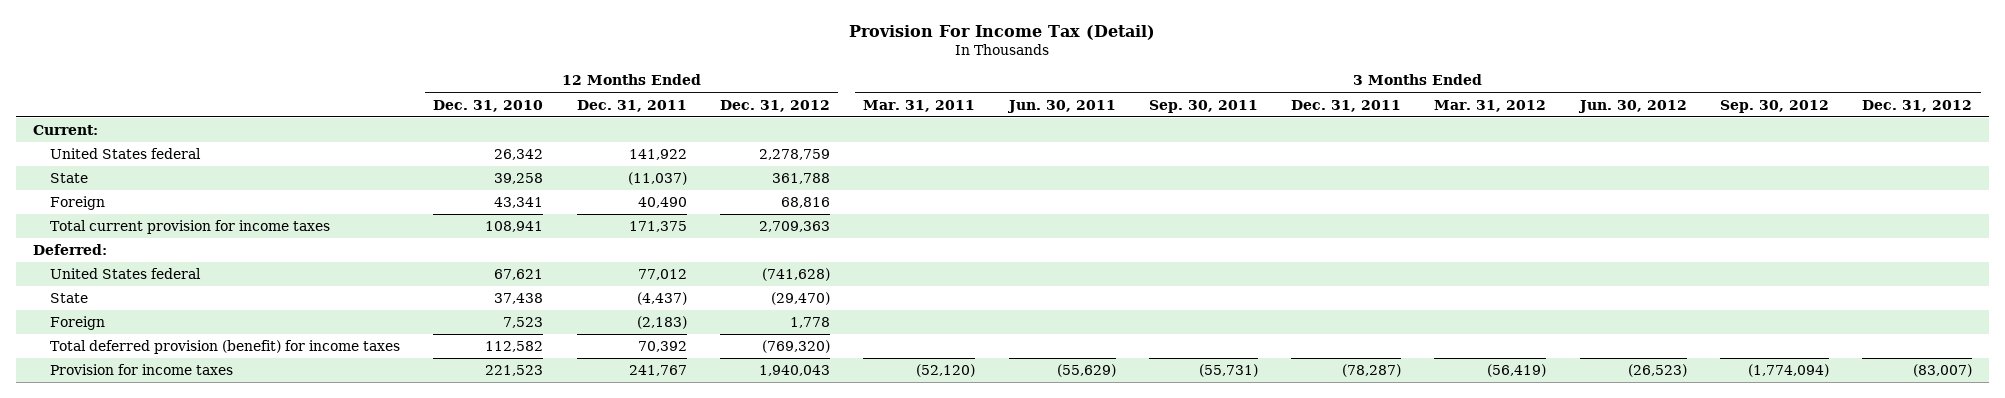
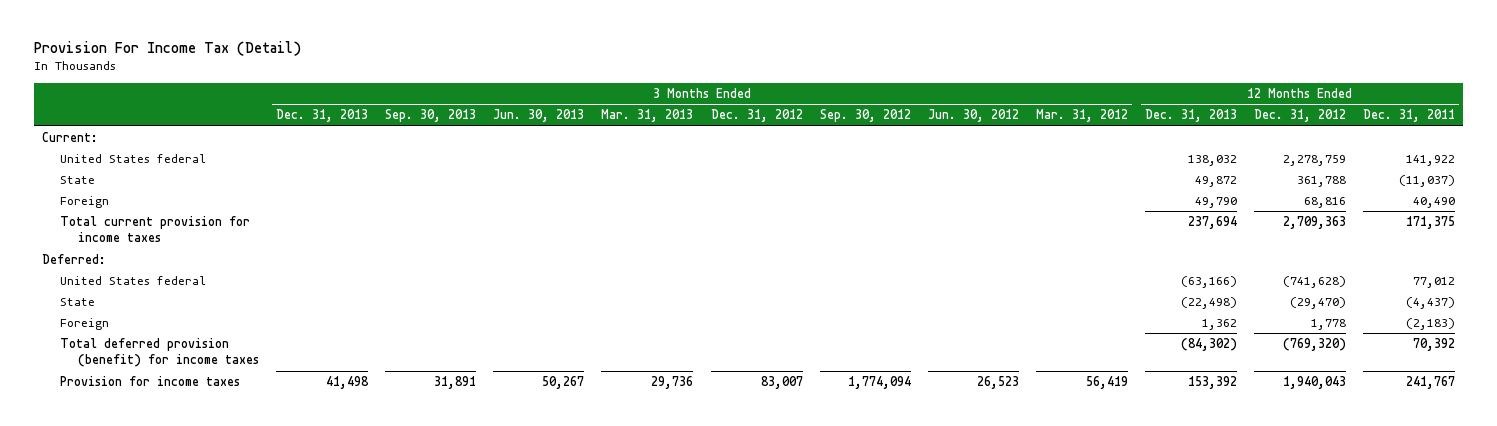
[433,99,544,112] Dec. 31, 2010 -> none
[863,99,976,112] Mar. 31, 2011 -> none
[1006,99,1116,113] Jun. 30, 2011 -> none
[1148,99,1258,113] Sep. 30, 2011 -> none
[1291,99,1402,112] Dec. 31, 2011 -> none
none -> [276,109,369,123] Dec. 31, 2013
none -> [385,109,477,123] Sep. 30, 2013
none -> [493,109,585,123] Jun. 30, 2013
none -> [601,109,694,123] Mar. 31, 2013
none -> [1144,109,1237,123] Dec. 31, 2013
[1487,364,1547,378] (56,419) -> [1085,375,1128,389] 56,419
[1627,364,1687,378] (26,523) -> [976,375,1019,389] 26,523
[1747,364,1829,378] (1,774,094) -> [847,375,911,389] 1,774,094
[1913,364,1973,378] (83,007) -> [760,375,803,389] 83,007

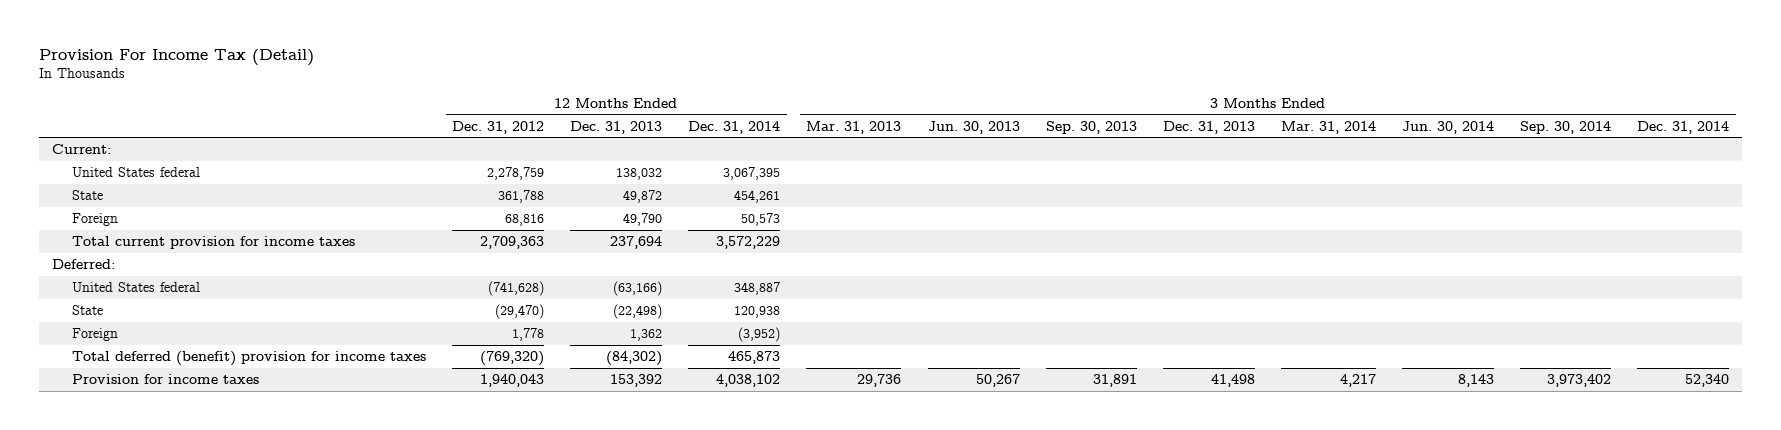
[710,109,803,123] Dec. 31, 2012 -> none
[819,109,911,123] Sep. 30, 2012 -> none
[927,109,1019,123] Jun. 30, 2012 -> none
[1035,109,1128,123] Mar. 31, 2012 -> none
[1362,109,1455,123] Dec. 31, 2011 -> none
none -> [688,120,781,134] Dec. 31, 2014
none -> [1280,120,1376,134] Mar. 31, 2014
none -> [1401,120,1494,134] Jun. 30, 2014
none -> [1519,120,1611,134] Sep. 30, 2014
none -> [1637,120,1730,134] Dec. 31, 2014
[60,337,260,368] Total deferred provision (benefit) for income taxes -> [72,351,427,367] Total deferred (benefit) provision for income taxes

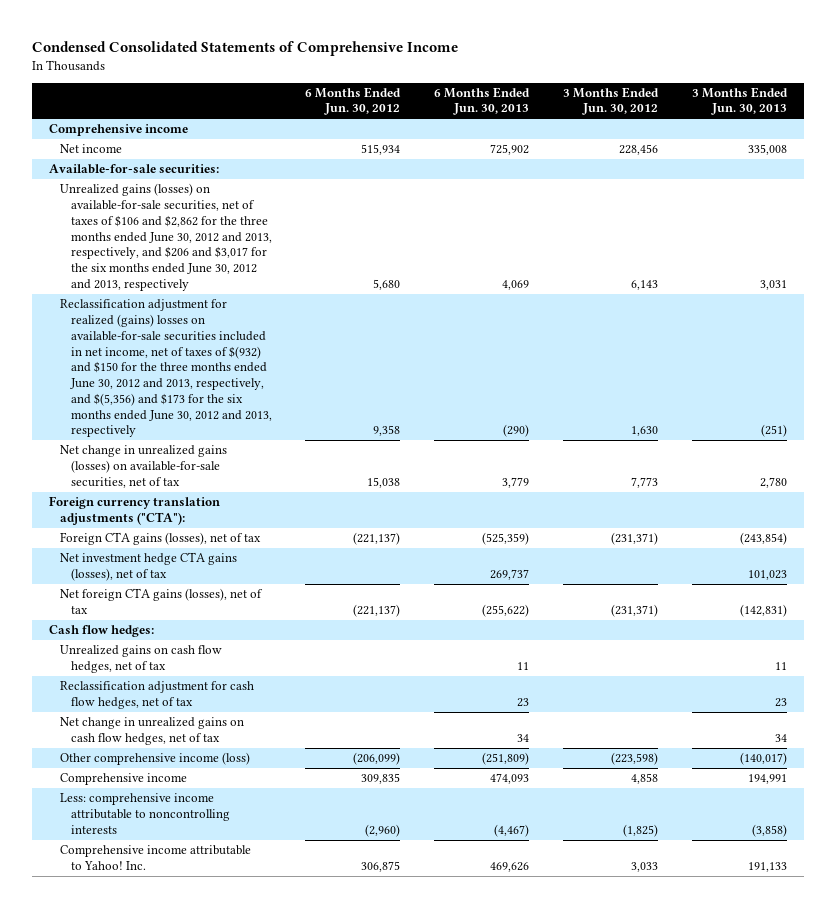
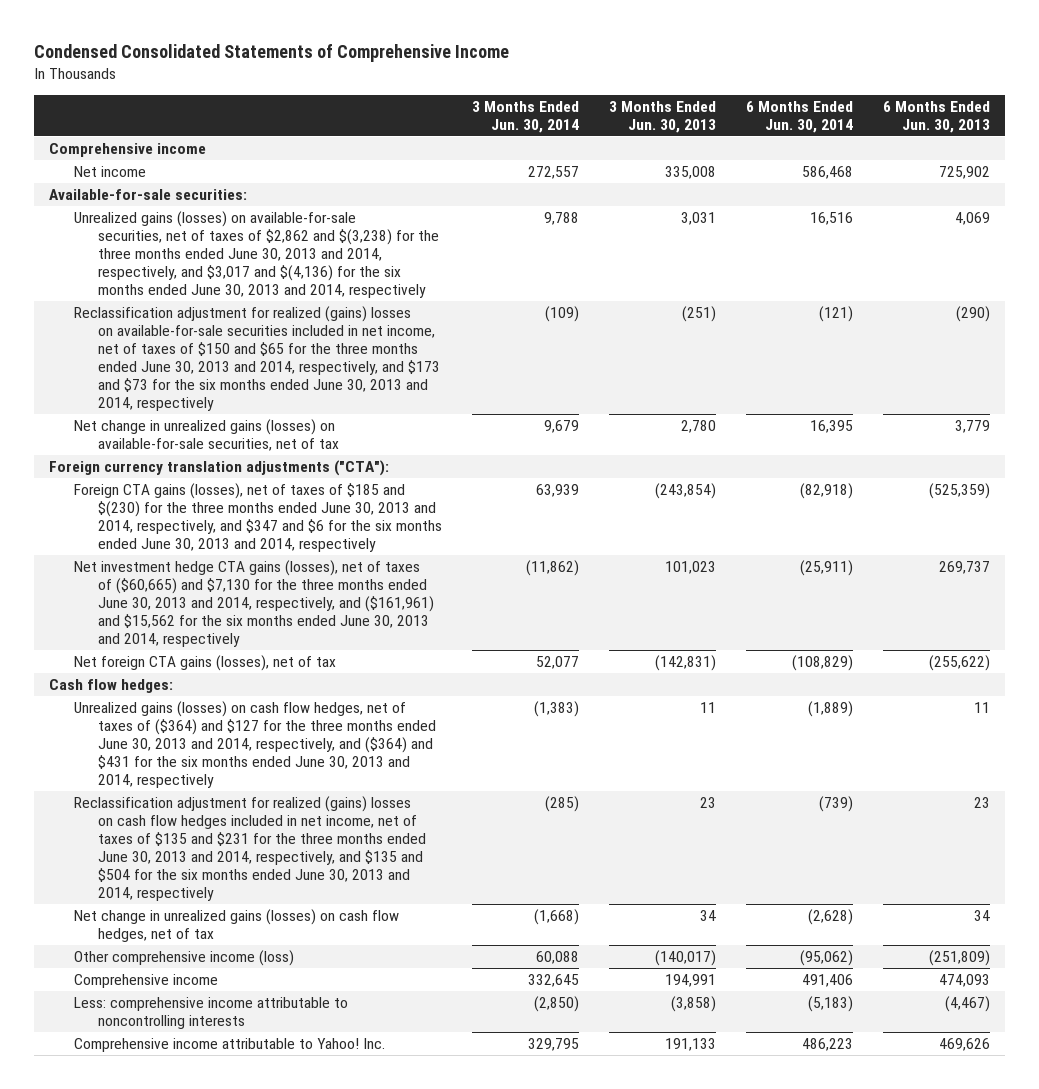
[305,86,402,116] 6 Months Ended Jun. 30, 2012 -> none
[563,86,660,116] 3 Months Ended Jun. 30, 2012 -> none
none -> [472,100,580,133] 3 Months Ended Jun. 30, 2014
none -> [745,100,853,133] 6 Months Ended Jun. 30, 2014
[59,183,272,291] Unrealized gains (losses) on available-for-sale securities, net of taxes of $106 and $2,862 for the three months ended June 30, 2012 and 2013, respectively, and $206 and $3,017 for the six months ended June 30, 2012 and 2013, respectively -> [73,211,440,299] Unrealized gains (losses) on available-for-sale securities, net of taxes of $2,862 and $(3,238) for the three months ended June 30, 2013 and 2014, respectively, and $3,017 and $(4,136) for the six months ended June 30, 2013 and 2014, respectively
[59,299,272,438] Reclassification adjustment for realized (gains) losses on available-for-sale securities included in net income, net of taxes of $(932) and $150 for the three months ended June 30, 2012 and 2013, respectively, and $(5,356) and $173 for the six months ended June 30, 2012 and 2013, respectively -> [73,306,441,412] Reclassification adjustment for realized (gains) losses on available-for-sale securities included in net income, net of taxes of $150 and $65 for the three months ended June 30, 2013 and 2014, respectively, and $173 and $73 for the six months ended June 30, 2013 and 2014, respectively
[59,532,261,546] Foreign CTA gains (losses), net of tax -> [73,483,443,553] Foreign CTA gains (losses), net of taxes of $185 and $(230) for the three months ended June 30, 2013 and 2014, respectively, and $347 and $6 for the six months ended June 30, 2013 and 2014, respectively
[59,552,237,581] Net investment hedge CTA gains (losses), net of tax -> [73,560,435,648] Net investment hedge CTA gains (losses), net of taxes of ($60,665) and $7,130 for the three months ended June 30, 2013 and 2014, respectively, and ($161,961) and $15,562 for the six months ended June 30, 2013 and 2014, respectively
[59,645,222,673] Unrealized gains on cash flow hedges, net of tax -> [73,701,437,789] Unrealized gains (losses) on cash flow hedges, net of taxes of ($364) and $127 for the three months ended June 30, 2013 and 2014, respectively, and ($364) and $431 for the six months ended June 30, 2013 and 2014, respectively
[59,681,254,709] Reclassification adjustment for cash flow hedges, net of tax -> [73,796,427,902] Reclassification adjustment for realized (gains) losses on cash flow hedges included in net income, net of taxes of $135 and $231 for the three months ended June 30, 2013 and 2014, respectively, and $135 and $504 for the six months ended June 30, 2013 and 2014, respectively
[59,717,244,745] Net change in unrealized gains on cash flow hedges, net of tax -> [73,909,399,943] Net change in unrealized gains (losses) on cash flow hedges, net of tax

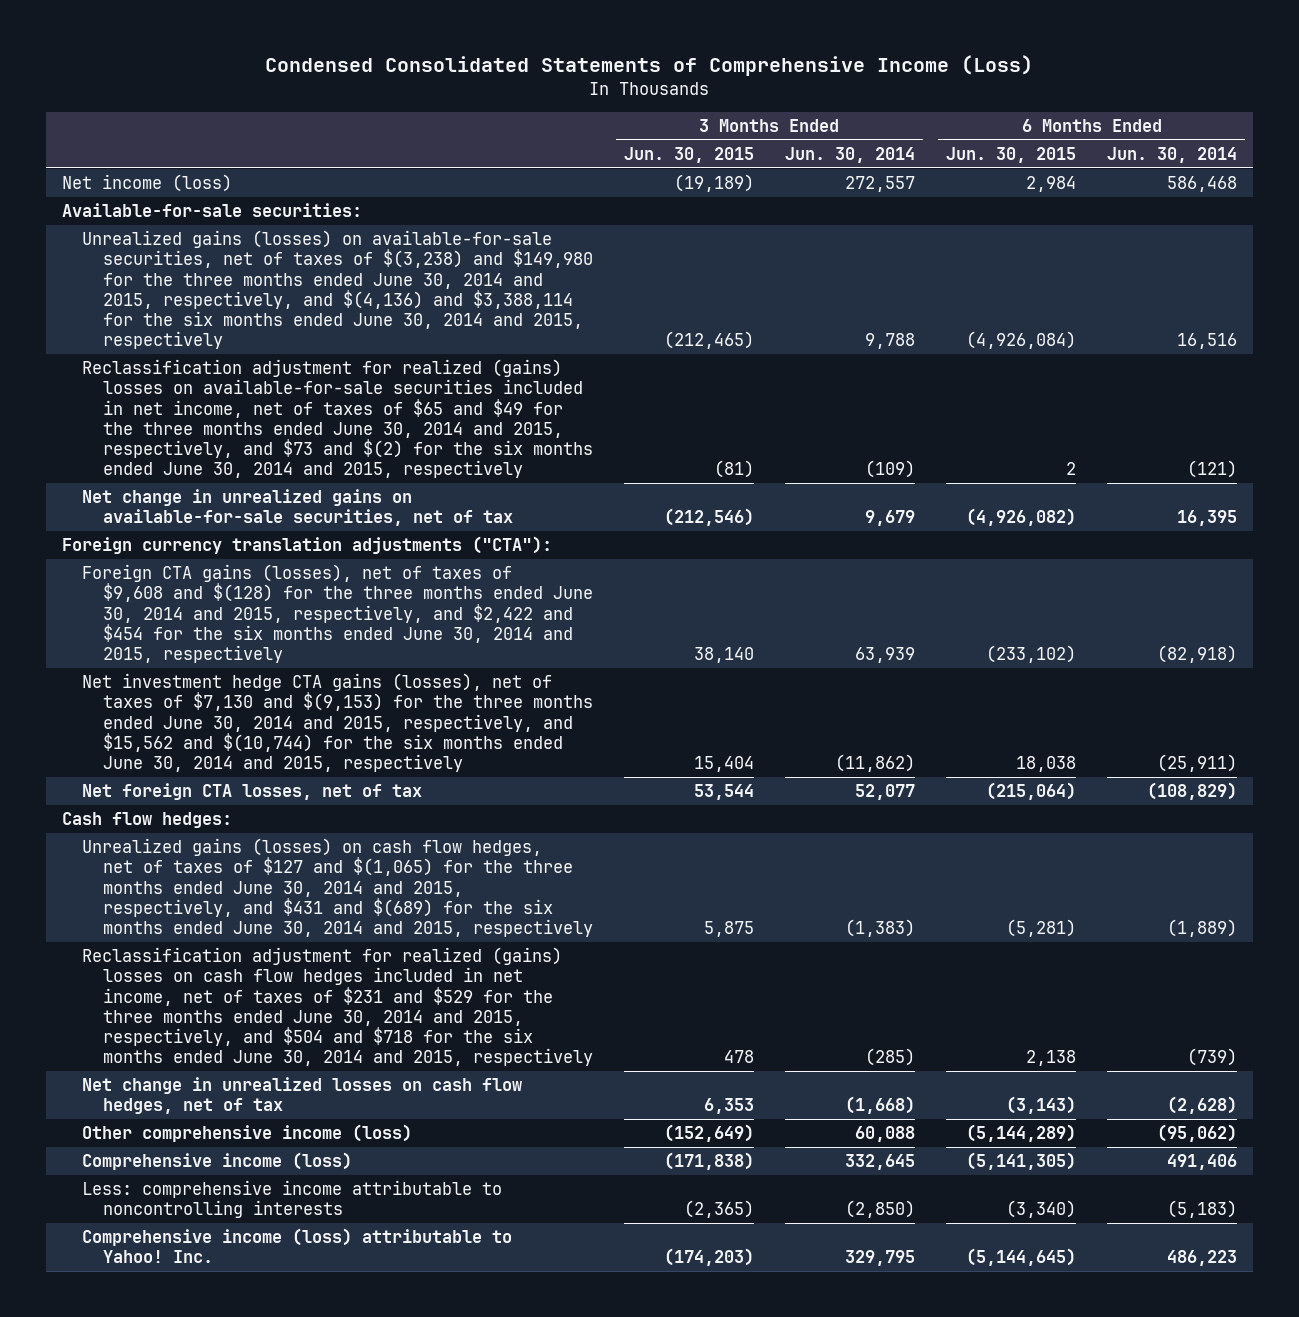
[34,44,510,63] Condensed Consolidated Statements of Comprehensive Income -> [265,55,1034,77] Condensed Consolidated Statements of Comprehensive Income (Loss)
[608,100,716,133] 3 Months Ended Jun. 30, 2013 -> none
[882,100,990,133] 6 Months Ended Jun. 30, 2013 -> none
none -> [623,147,754,164] Jun. 30, 2015
none -> [945,147,1076,164] Jun. 30, 2015
[49,143,207,158] Comprehensive income -> none
[73,166,146,178] Net income -> [61,174,232,193] Net income (loss)
[73,211,440,299] Unrealized gains (losses) on available-for-sale securities, net of taxes of $2,862 and $(3,238) for the three months ended June 30, 2013 and 2014, respectively, and $3,017 and $(4,136) for the six months ended June 30, 2013 and 2014, respectively -> [82,230,593,350] Unrealized gains (losses) on available-for-sale securities, net of taxes of $(3,238) and $149,980 for the three months ended June 30, 2014 and 2015, respectively, and $(4,136) and $3,388,114 for the six months ended June 30, 2014 and 2015, respectively
[73,306,441,412] Reclassification adjustment for realized (gains) losses on available-for-sale securities included in net income, net of taxes of $150 and $65 for the three months ended June 30, 2013 and 2014, respectively, and $173 and $73 for the six months ended June 30, 2013 and 2014, respectively -> [82,359,593,479] Reclassification adjustment for realized (gains) losses on available-for-sale securities included in net income, net of taxes of $65 and $49 for the three months ended June 30, 2014 and 2015, respectively, and $73 and $(2) for the six months ended June 30, 2014 and 2015, respectively
[73,419,340,452] Net change in unrealized gains (losses) on available-for-sale securities, net of tax -> [82,489,513,527] Net change in unrealized gains on available-for-sale securities, net of tax
[73,483,443,553] Foreign CTA gains (losses), net of taxes of $185 and $(230) for the three months ended June 30, 2013 and 2014, respectively, and $347 and $6 for the six months ended June 30, 2013 and 2014, respectively -> [82,564,593,663] Foreign CTA gains (losses), net of taxes of $9,608 and $(128) for the three months ended June 30, 2014 and 2015, respectively, and $2,422 and $454 for the six months ended June 30, 2014 and 2015, respectively
[73,560,435,648] Net investment hedge CTA gains (losses), net of taxes of ($60,665) and $7,130 for the three months ended June 30, 2013 and 2014, respectively, and ($161,961) and $15,562 for the six months ended June 30, 2013 and 2014, respectively -> [82,673,593,772] Net investment hedge CTA gains (losses), net of taxes of $7,130 and $(9,153) for the three months ended June 30, 2014 and 2015, respectively, and $15,562 and $(10,744) for the six months ended June 30, 2014 and 2015, respectively
[73,655,336,672] Net foreign CTA gains (losses), net of tax -> [82,783,423,801] Net foreign CTA losses, net of tax
[73,701,437,789] Unrealized gains (losses) on cash flow hedges, net of taxes of ($364) and $127 for the three months ended June 30, 2013 and 2014, respectively, and ($364) and $431 for the six months ended June 30, 2013 and 2014, respectively -> [82,838,593,937] Unrealized gains (losses) on cash flow hedges, net of taxes of $127 and $(1,065) for the three months ended June 30, 2014 and 2015, respectively, and $431 and $(689) for the six months ended June 30, 2014 and 2015, respectively
[73,796,427,902] Reclassification adjustment for realized (gains) losses on cash flow hedges included in net income, net of taxes of $135 and $231 for the three months ended June 30, 2013 and 2014, respectively, and $135 and $504 for the six months ended June 30, 2013 and 2014, respectively -> [82,947,593,1067] Reclassification adjustment for realized (gains) losses on cash flow hedges included in net income, net of taxes of $231 and $529 for the three months ended June 30, 2014 and 2015, respectively, and $504 and $718 for the six months ended June 30, 2014 and 2015, respectively
[73,909,399,943] Net change in unrealized gains (losses) on cash flow hedges, net of tax -> [82,1077,523,1115] Net change in unrealized losses on cash flow hedges, net of tax
[73,974,218,989] Comprehensive income -> [82,1152,353,1171] Comprehensive income (loss)
[73,1038,385,1053] Comprehensive income attributable to Yahoo! Inc. -> [82,1228,513,1264] Comprehensive income (loss) attributable to Yahoo! Inc.

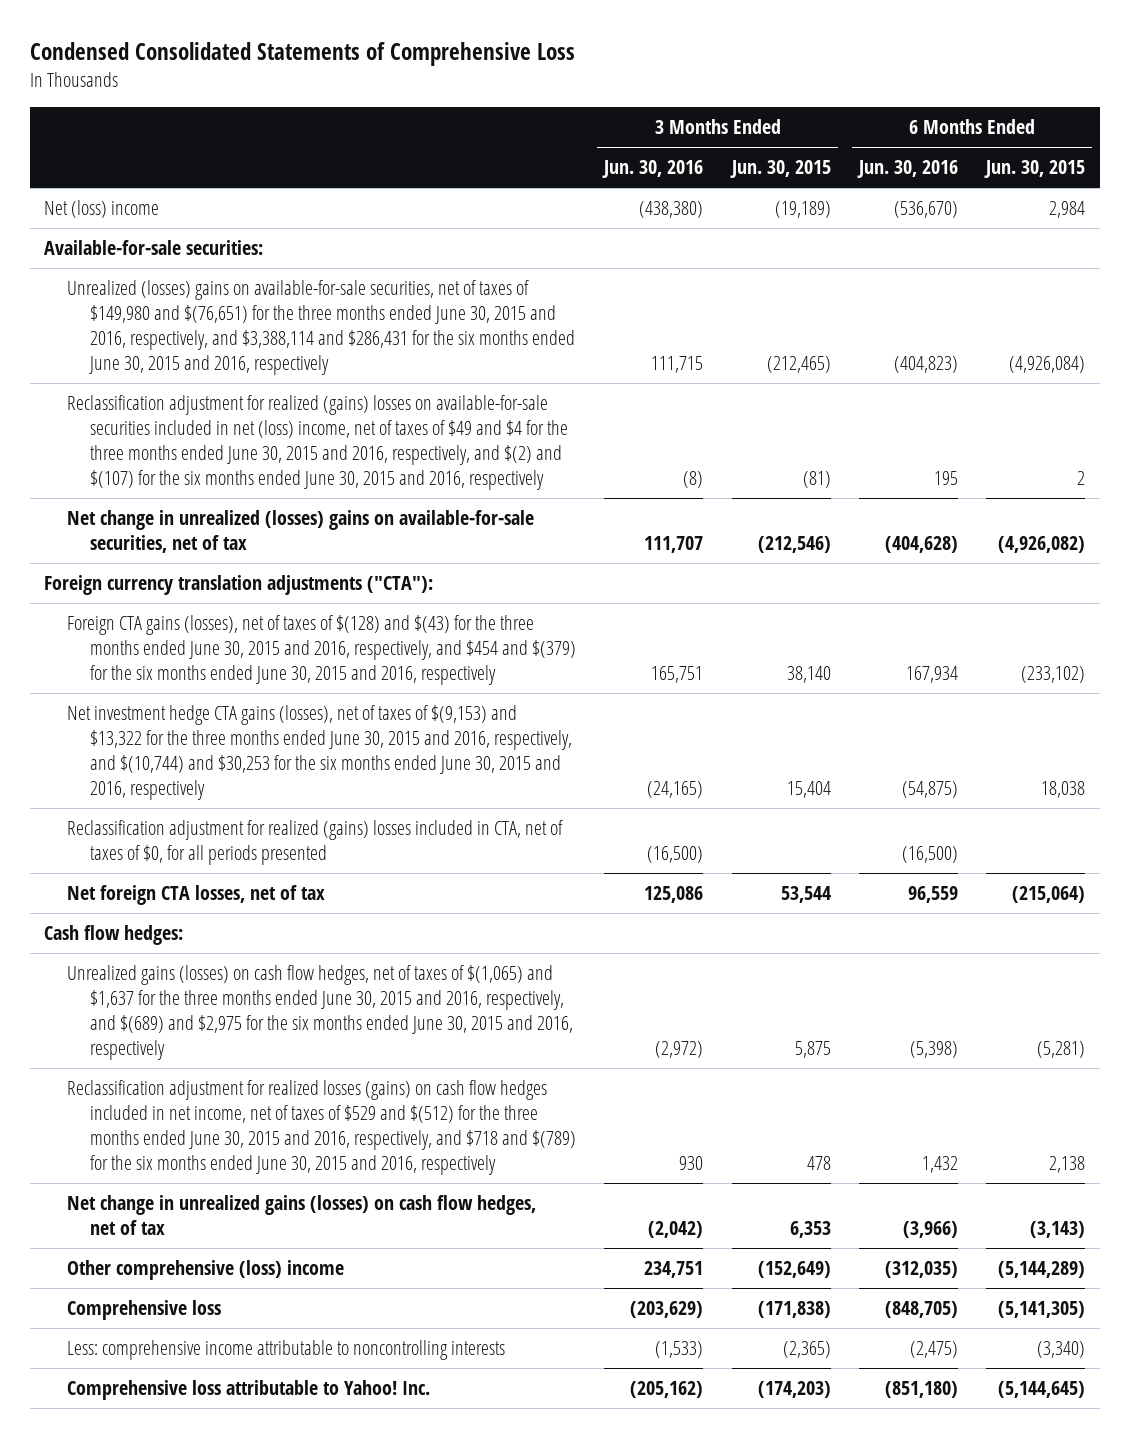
[265,55,1034,77] Condensed Consolidated Statements of Comprehensive Income (Loss) -> [29,42,575,67] Condensed Consolidated Statements of Comprehensive Loss
[784,147,915,164] Jun. 30, 2014 -> none
[1107,147,1238,164] Jun. 30, 2014 -> none
none -> [602,160,704,179] Jun. 30, 2016
none -> [857,160,959,179] Jun. 30, 2016
[61,174,232,193] Net income (loss) -> [44,200,160,219] Net (loss) income
[82,230,593,350] Unrealized gains (losses) on available-for-sale securities, net of taxes of $(3,238) and $149,980 for the three months ended June 30, 2014 and 2015, respectively, and $(4,136) and $3,388,114 for the six months ended June 30, 2014 and 2015, respectively -> [67,280,576,375] Unrealized (losses) gains on available-for-sale securities, net of taxes of $149,980 and $(76,651) for the three months ended June 30, 2015 and 2016, respectively, and $3,388,114 and $286,431 for the six months ended June 30, 2015 and 2016, respectively
[82,359,593,479] Reclassification adjustment for realized (gains) losses on available-for-sale securities included in net income, net of taxes of $65 and $49 for the three months ended June 30, 2014 and 2015, respectively, and $73 and $(2) for the six months ended June 30, 2014 and 2015, respectively -> [67,395,569,490] Reclassification adjustment for realized (gains) losses on available-for-sale securities included in net (loss) income, net of taxes of $49 and $4 for the three months ended June 30, 2015 and 2016, respectively, and $(2) and $(107) for the six months ended June 30, 2015 and 2016, respectively
[82,489,513,527] Net change in unrealized gains on available-for-sale securities, net of tax -> [67,510,535,553] Net change in unrealized (losses) gains on available-for-sale securities, net of tax
[82,564,593,663] Foreign CTA gains (losses), net of taxes of $9,608 and $(128) for the three months ended June 30, 2014 and 2015, respectively, and $2,422 and $454 for the six months ended June 30, 2014 and 2015, respectively -> [67,615,577,685] Foreign CTA gains (losses), net of taxes of $(128) and $(43) for the three months ended June 30, 2015 and 2016, respectively, and $454 and $(379) for the six months ended June 30, 2015 and 2016, respectively
[82,673,593,772] Net investment hedge CTA gains (losses), net of taxes of $7,130 and $(9,153) for the three months ended June 30, 2014 and 2015, respectively, and $15,562 and $(10,744) for the six months ended June 30, 2014 and 2015, respectively -> [67,705,573,800] Net investment hedge CTA gains (losses), net of taxes of $(9,153) and $13,322 for the three months ended June 30, 2015 and 2016, respectively, and $(10,744) and $30,253 for the six months ended June 30, 2015 and 2016, respectively
none -> [67,820,564,865] Reclassification adjustment for realized (gains) losses included in CTA, net of taxes of $0, for all periods presented
[82,838,593,937] Unrealized gains (losses) on cash flow hedges, net of taxes of $127 and $(1,065) for the three months ended June 30, 2014 and 2015, respectively, and $431 and $(689) for the six months ended June 30, 2014 and 2015, respectively -> [67,965,574,1060] Unrealized gains (losses) on cash flow hedges, net of taxes of $(1,065) and $1,637 for the three months ended June 30, 2015 and 2016, respectively, and $(689) and $2,975 for the six months ended June 30, 2015 and 2016, respectively
[82,947,593,1067] Reclassification adjustment for realized (gains) losses on cash flow hedges included in net income, net of taxes of $231 and $529 for the three months ended June 30, 2014 and 2015, respectively, and $504 and $718 for the six months ended June 30, 2014 and 2015, respectively -> [67,1080,577,1175] Reclassification adjustment for realized losses (gains) on cash flow hedges included in net income, net of taxes of $529 and $(512) for the three months ended June 30, 2015 and 2016, respectively, and $718 and $(789) for the six months ended June 30, 2015 and 2016, respectively
[82,1077,523,1115] Net change in unrealized losses on cash flow hedges, net of tax -> [67,1195,537,1235] Net change in unrealized gains (losses) on cash flow hedges, net of tax
[82,1124,413,1143] Other comprehensive income (loss) -> [67,1260,345,1281] Other comprehensive (loss) income
[82,1152,353,1171] Comprehensive income (loss) -> [67,1300,222,1321] Comprehensive loss
[82,1228,513,1264] Comprehensive income (loss) attributable to Yahoo! Inc. -> [67,1380,431,1401] Comprehensive loss attributable to Yahoo! Inc.

